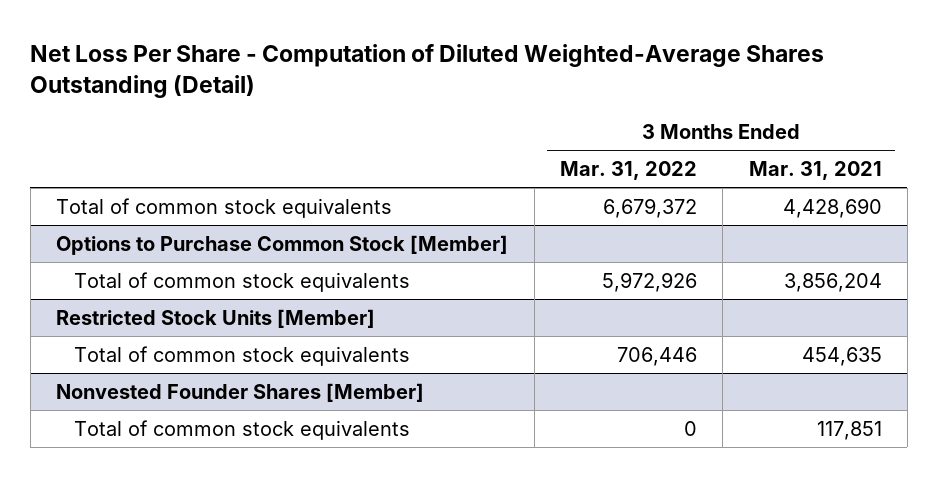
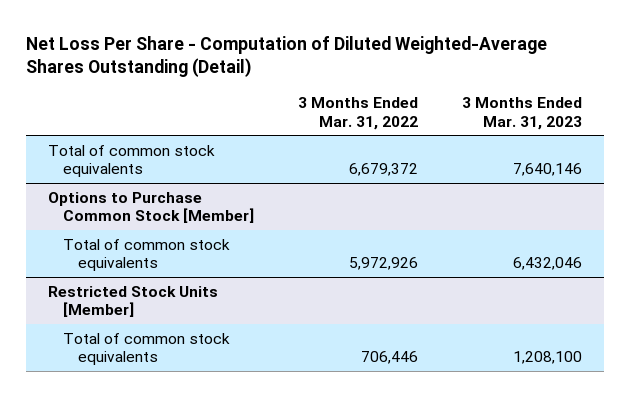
[748,161,882,181] Mar. 31, 2021 -> none
none -> [461,97,582,130] 3 Months Ended Mar. 31, 2023
[56,382,425,402] Nonvested Founder Shares [Member] -> none
[74,419,411,440] Total of common stock equivalents -> none

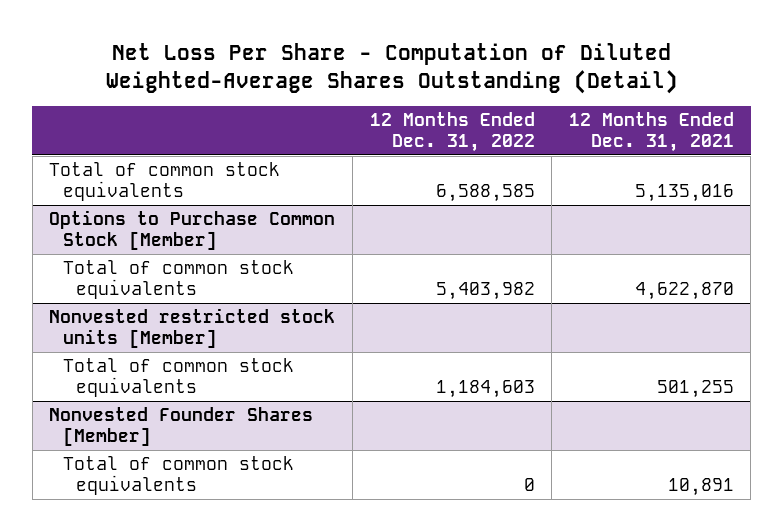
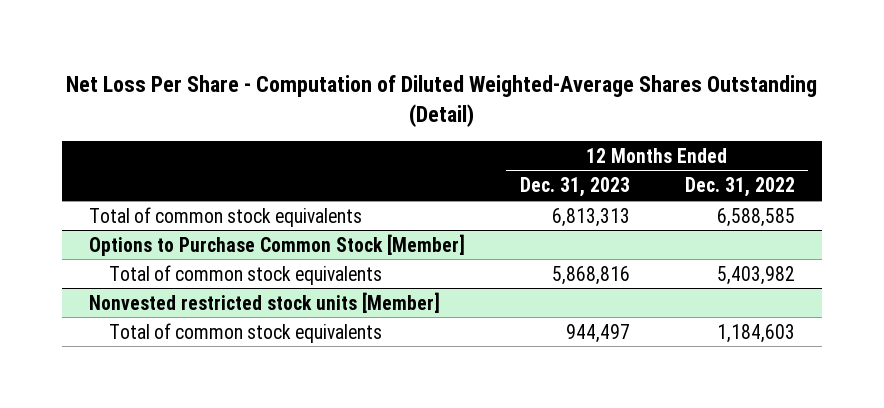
[568,112,734,153] 12 Months Ended Dec. 31, 2021 -> none
none -> [520,177,631,198] Dec. 31, 2023
[49,407,314,447] Nonvested Founder Shares [Member] -> none
[62,456,294,496] Total of common stock equivalents -> none

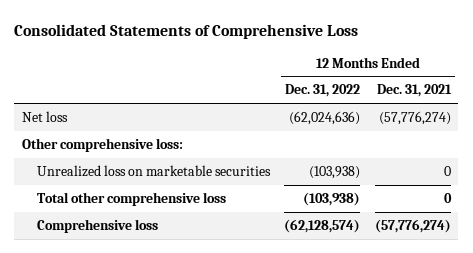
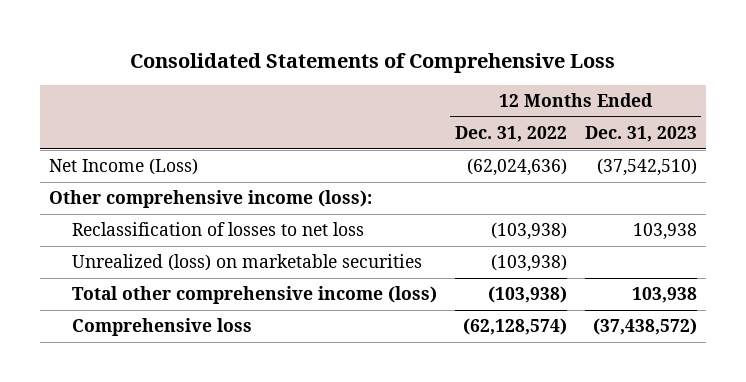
[377,84,453,98] Dec. 31, 2021 -> none
none -> [584,126,697,143] Dec. 31, 2023
[21,111,68,123] Net loss -> [49,158,199,176] Net Income (Loss)
[21,138,183,153] Other comprehensive loss: -> [49,190,373,209] Other comprehensive income (loss):
none -> [71,222,364,237] Reclassification of losses to net loss
[36,165,271,178] Unrealized loss on marketable securities -> [71,254,422,272] Unrealized (loss) on marketable securities
[36,192,226,207] Total other comprehensive loss -> [71,286,437,305] Total other comprehensive income (loss)

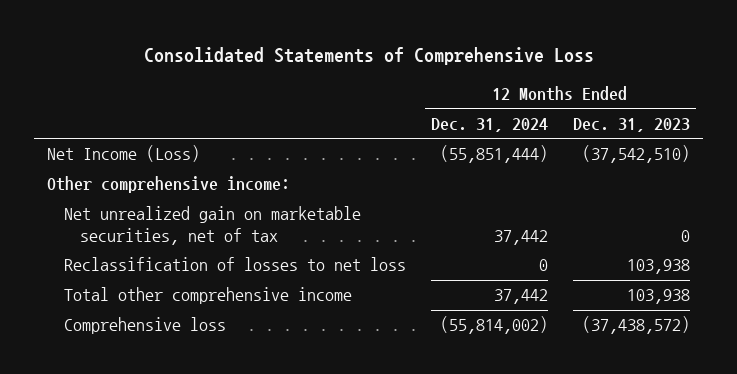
[454,126,567,143] Dec. 31, 2022 -> none
none -> [430,117,548,132] Dec. 31, 2024
[49,190,373,209] Other comprehensive income (loss): -> [47,176,291,194] Other comprehensive income:
none -> [63,206,361,245] Net unrealized gain on marketable securities, net of tax
[71,254,422,272] Unrealized (loss) on marketable securities -> none
[71,286,437,305] Total other comprehensive income (loss) -> [63,287,352,305] Total other comprehensive income

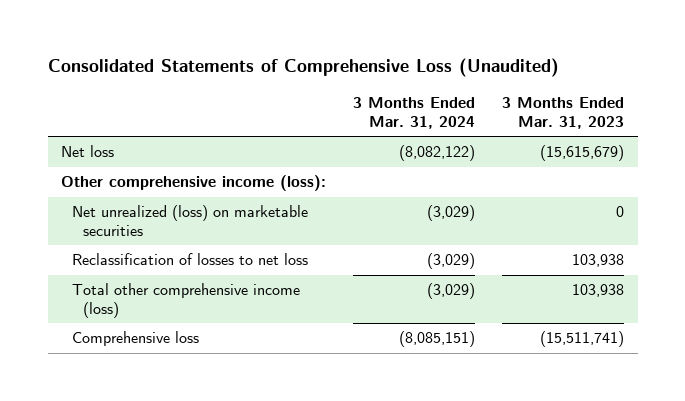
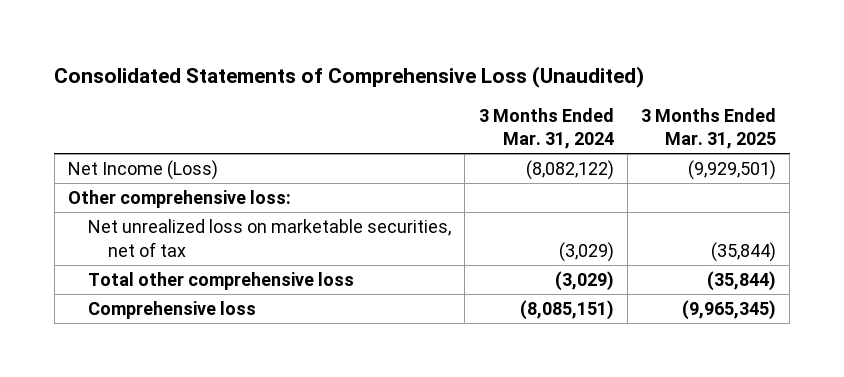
[502,96,625,129] 3 Months Ended Mar. 31, 2023 -> none
none -> [641,107,777,150] 3 Months Ended Mar. 31, 2025
[72,253,309,266] Reclassification of losses to net loss -> none
[61,145,115,158] Net loss -> [68,160,219,181] Net Income (Loss)
[61,175,327,192] Other comprehensive income (loss): -> [68,190,292,209] Other comprehensive loss:
[72,205,309,237] Net unrealized (loss) on marketable securities -> [88,219,452,257] Net unrealized loss on marketable securities, net of tax
[72,283,301,319] Total other comprehensive income (loss) -> [88,272,355,291] Total other comprehensive loss

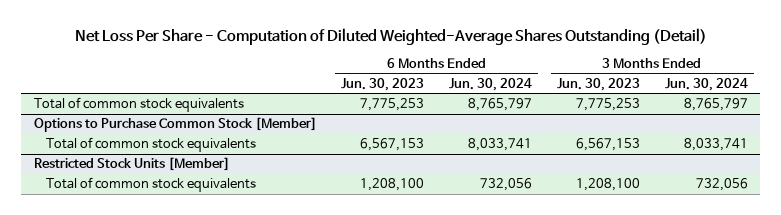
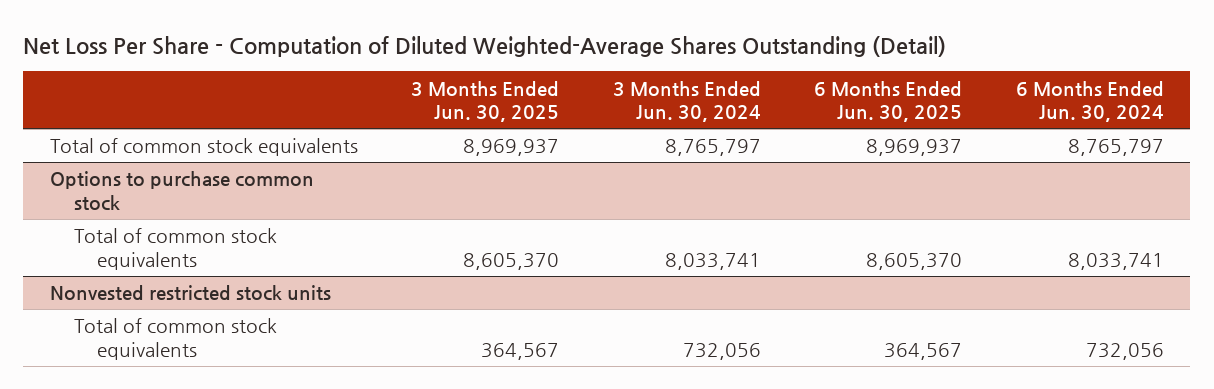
[341,77,425,91] Jun. 30, 2023 -> none
[556,77,640,91] Jun. 30, 2023 -> none
none -> [411,80,560,123] 3 Months Ended Jun. 30, 2025
none -> [814,80,963,123] 6 Months Ended Jun. 30, 2025
[33,117,317,133] Options to Purchase Common Stock [Member] -> [50,171,315,211] Options to purchase common stock
[33,157,230,172] Restricted Stock Units [Member] -> [50,285,332,302] Nonvested restricted stock units

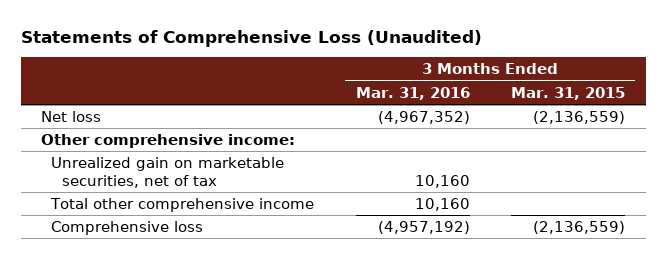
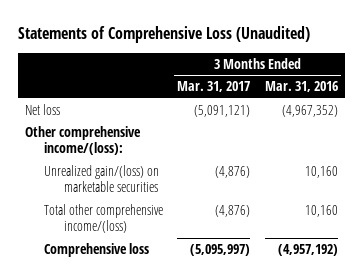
[511,86,626,100] Mar. 31, 2015 -> none
none -> [177,81,251,93] Mar. 31, 2017
[41,133,296,148] Other comprehensive income: -> [25,126,142,156] Other comprehensive income/(loss):
[51,156,285,188] Unrealized gain on marketable securities, net of tax -> [44,165,160,193] Unrealized gain/(loss) on marketable securities
[50,197,315,212] Total other comprehensive income -> [44,204,164,234] Total other comprehensive income/(loss)

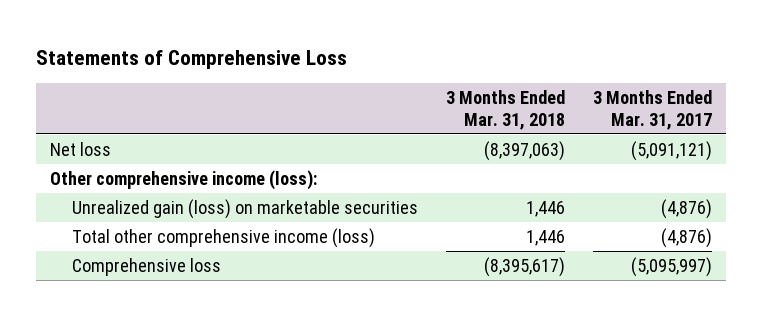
[17,26,310,44] Statements of Comprehensive Loss (Unaudited) -> [36,49,348,69] Statements of Comprehensive Loss
[264,81,338,93] Mar. 31, 2016 -> none
none -> [446,89,566,130] 3 Months Ended Mar. 31, 2018
[25,126,142,156] Other comprehensive income/(loss): -> [50,169,318,190] Other comprehensive income (loss):
[44,165,160,193] Unrealized gain/(loss) on marketable securities -> [72,198,419,219] Unrealized gain (loss) on marketable securities
[44,204,164,234] Total other comprehensive income/(loss) -> [72,227,376,248] Total other comprehensive income (loss)

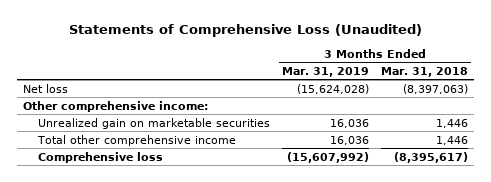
[36,49,348,69] Statements of Comprehensive Loss -> [68,24,422,38] Statements of Comprehensive Loss (Unaudited)
[593,89,713,130] 3 Months Ended Mar. 31, 2017 -> none
none -> [281,67,369,78] Mar. 31, 2019
[50,169,318,190] Other comprehensive income (loss): -> [23,100,209,112] Other comprehensive income:
[72,198,419,219] Unrealized gain (loss) on marketable securities -> [37,117,270,129] Unrealized gain on marketable securities
[72,227,376,248] Total other comprehensive income (loss) -> [36,134,236,146] Total other comprehensive income

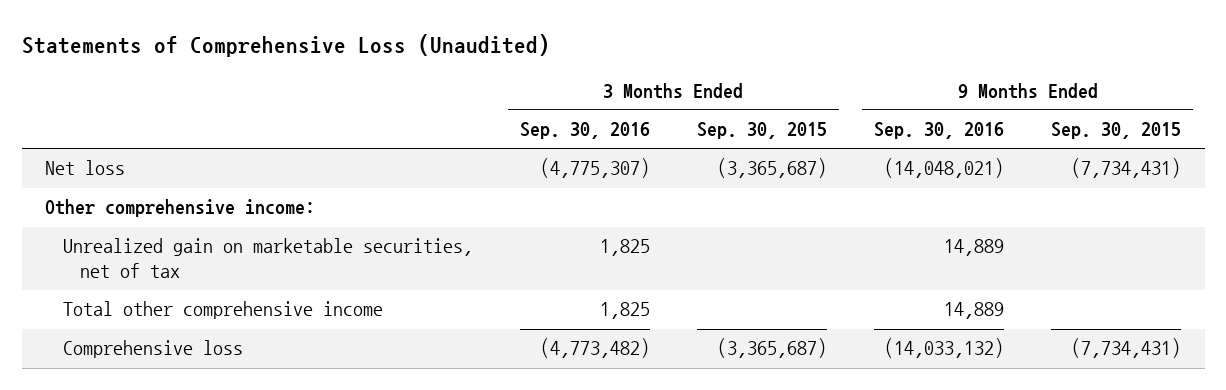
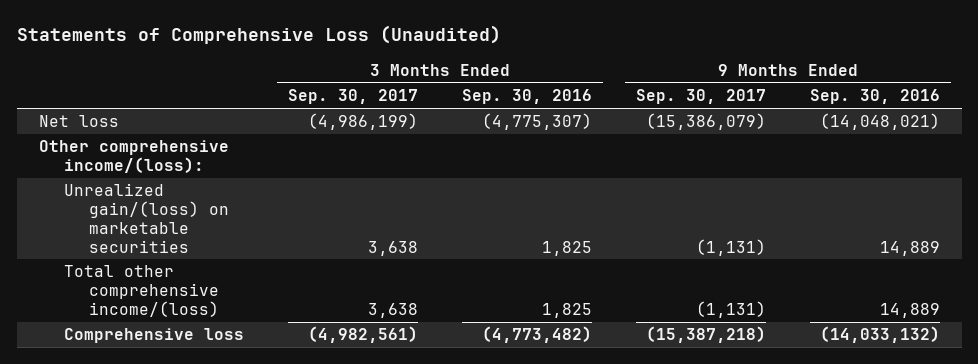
[696,122,827,140] Sep. 30, 2015 -> none
[1051,122,1182,140] Sep. 30, 2015 -> none
none -> [287,89,418,105] Sep. 30, 2017
none -> [635,89,766,105] Sep. 30, 2017
[45,199,316,218] Other comprehensive income: -> [38,140,229,174] Other comprehensive income/(loss):
[62,238,473,278] Unrealized gain on marketable securities, net of tax -> [64,183,230,253] Unrealized gain/(loss) on marketable securities
[62,301,383,320] Total other comprehensive income -> [64,265,220,317] Total other comprehensive income/(loss)

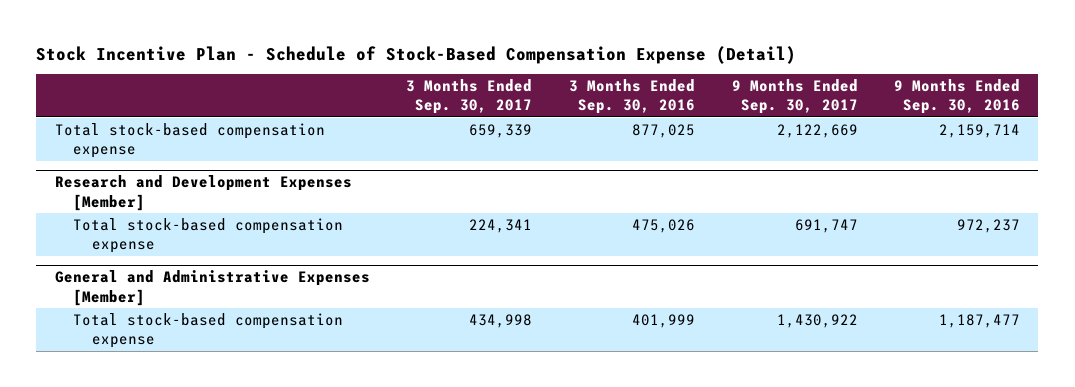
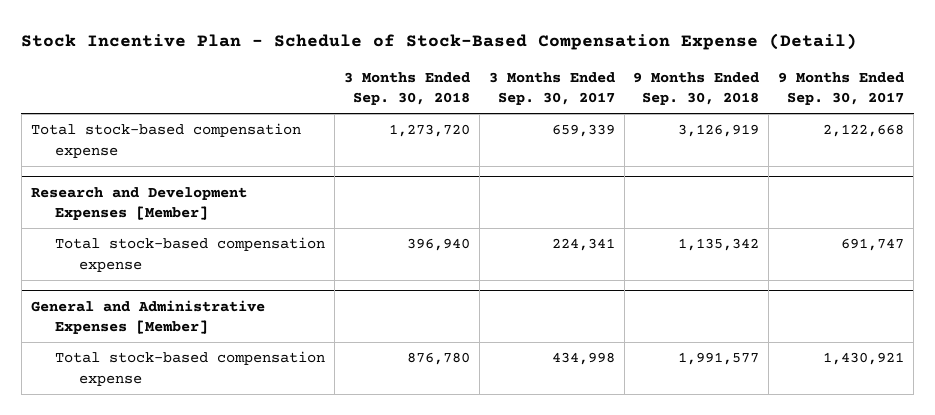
[568,79,695,115] 3 Months Ended Sep. 30, 2016 -> none
[894,79,1021,115] 9 Months Ended Sep. 30, 2016 -> none
none -> [343,71,470,105] 3 Months Ended Sep. 30, 2018
none -> [633,71,760,105] 9 Months Ended Sep. 30, 2018
[776,123,858,138] 2,122,669 -> [823,124,905,138] 2,122,668
[776,313,858,328] 1,430,922 -> [823,352,905,366] 1,430,921

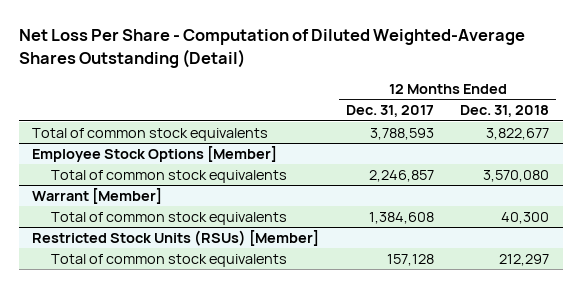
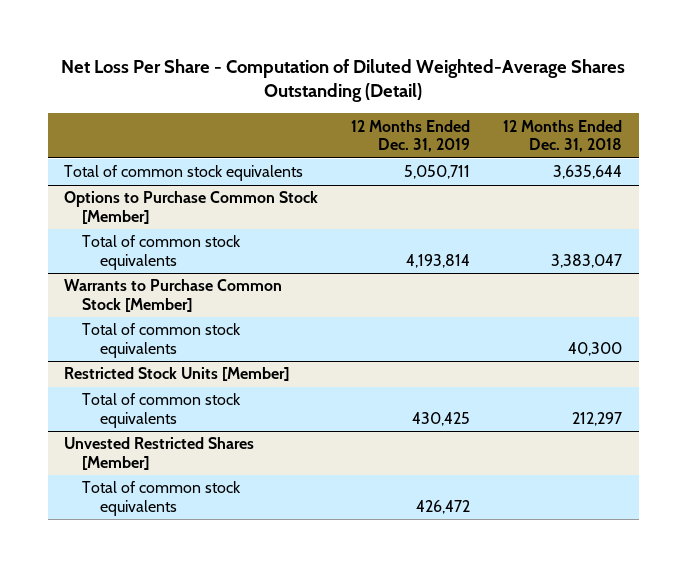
[345,105,434,118] Dec. 31, 2017 -> none
none -> [351,119,471,153] 12 Months Ended Dec. 31, 2019
[486,127,550,140] 3,822,677 -> [553,165,623,180] 3,635,644
[32,145,278,162] Employee Stock Options [Member] -> [64,191,319,225] Options to Purchase Common Stock [Member]
[483,169,550,182] 3,570,080 -> [551,254,623,269] 3,383,047
[32,187,163,204] Warrant [Member] -> [64,279,283,313] Warrants to Purchase Common Stock [Member]
[32,229,320,246] Restricted Stock Units (RSUs) [Member] -> [64,367,290,382] Restricted Stock Units [Member]
none -> [64,437,255,471] Unvested Restricted Shares [Member]
none -> [82,481,242,517] Total of common stock equivalents

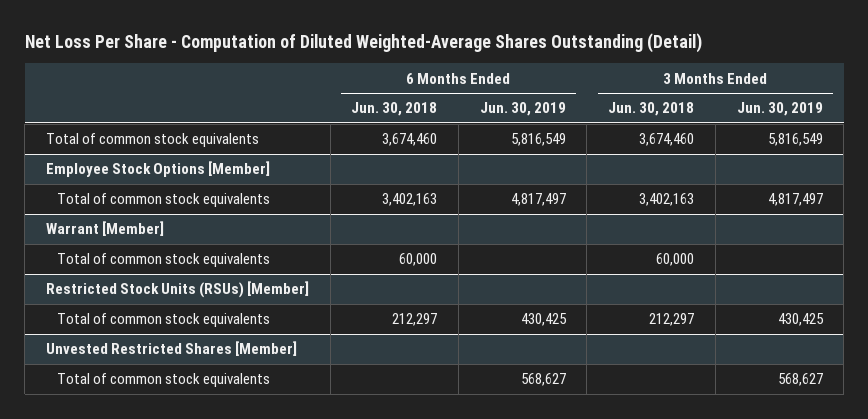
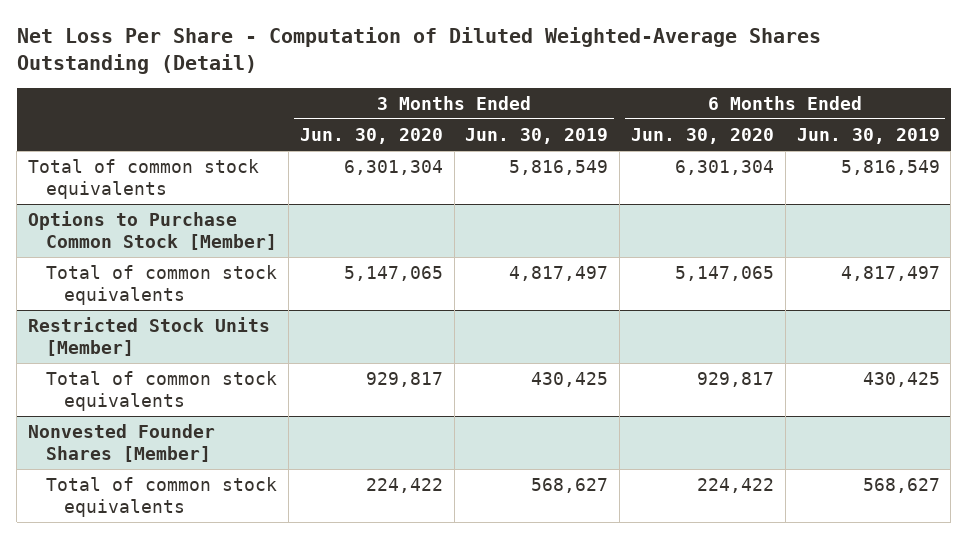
[351,102,438,117] Jun. 30, 2018 -> none
[608,102,695,117] Jun. 30, 2018 -> none
none -> [299,127,443,144] Jun. 30, 2020
none -> [631,127,775,144] Jun. 30, 2020
[45,161,270,178] Employee Stock Options [Member] -> [27,210,278,250] Options to Purchase Common Stock [Member]
[45,221,164,237] Warrant [Member] -> none
[57,253,271,268] Total of common stock equivalents -> none
[45,281,309,299] Restricted Stock Units (RSUs) [Member] -> [27,316,270,356] Restricted Stock Units [Member]
[45,341,297,357] Unvested Restricted Shares [Member] -> none
none -> [27,423,215,462] Nonvested Founder Shares [Member]

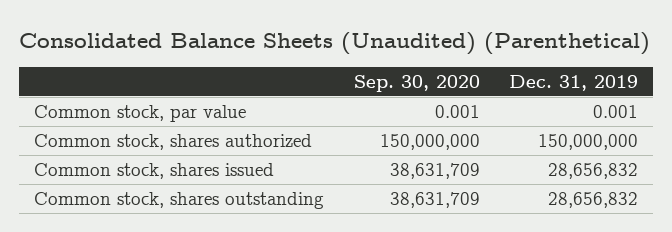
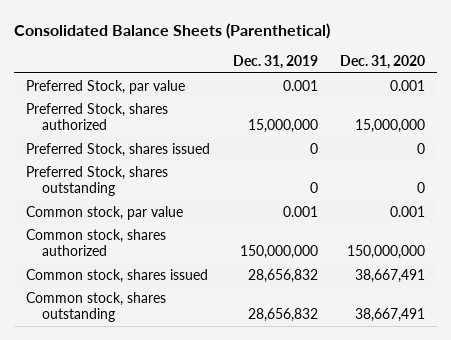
[19,32,651,56] Consolidated Balance Sheets (Unaudited) (Parenthetical) -> [14,22,331,39] Consolidated Balance Sheets (Parenthetical)
[353,74,480,92] Sep. 30, 2020 -> none
none -> [340,55,426,70] Dec. 31, 2020
none -> [25,79,185,94] Preferred Stock, par value
none -> [25,102,168,131] Preferred Stock, shares authorized
none -> [25,142,210,157] Preferred Stock, shares issued
none -> [25,165,168,197] Preferred Stock, shares outstanding

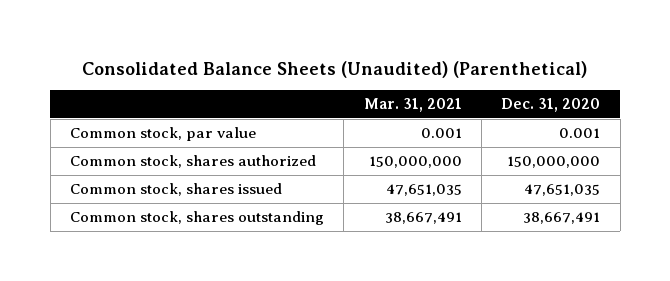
[14,22,331,39] Consolidated Balance Sheets (Parenthetical) -> [82,60,588,78] Consolidated Balance Sheets (Unaudited) (Parenthetical)
[232,55,318,70] Dec. 31, 2019 -> none
none -> [363,98,462,113] Mar. 31, 2021
[25,79,185,94] Preferred Stock, par value -> none
[25,102,168,131] Preferred Stock, shares authorized -> none
[25,142,210,157] Preferred Stock, shares issued -> none
[25,165,168,197] Preferred Stock, shares outstanding -> none
[355,268,426,283] 38,667,491 -> [524,184,601,197] 47,651,035

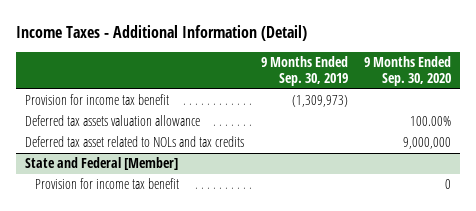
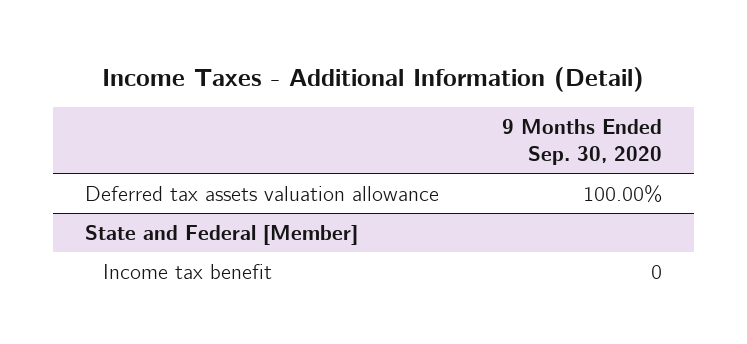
[260,56,348,87] 9 Months Ended Sep. 30, 2019 -> none
[24,94,169,106] Provision for income tax benefit -> none
[24,136,244,148] Deferred tax asset related to NOLs and tax credits -> none
[35,178,180,190] Provision for income tax benefit -> [102,263,272,279] Income tax benefit

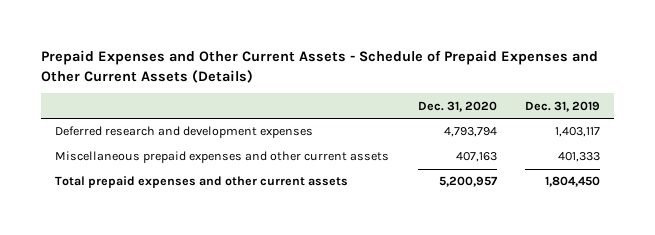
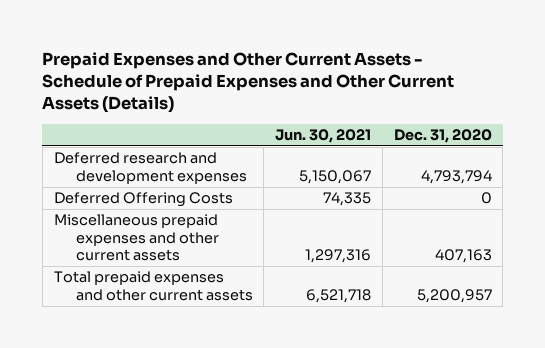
[524,100,600,112] Dec. 31, 2019 -> none
none -> [275,129,372,144] Jun. 30, 2021
none -> [53,192,233,208] Deferred Offering Costs

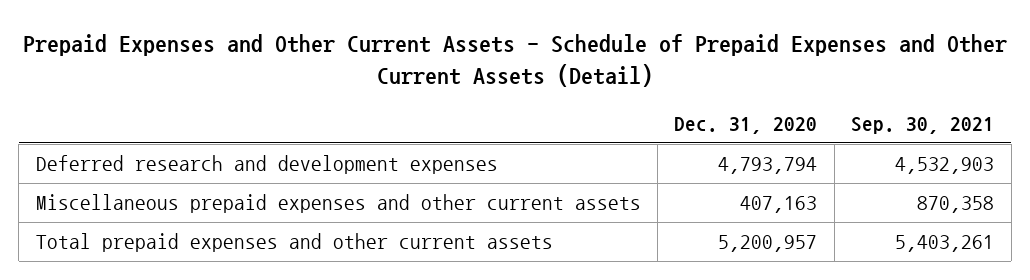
[42,51,455,114] Prepaid Expenses and Other Current Assets - Schedule of Prepaid Expenses and Other Current Assets (Details) -> [22,33,1007,88] Prepaid Expenses and Other Current Assets - Schedule of Prepaid Expenses and Other Current Assets (Detail)
[275,129,372,144] Jun. 30, 2021 -> none
none -> [851,116,995,134] Sep. 30, 2021
[53,192,233,208] Deferred Offering Costs -> none

